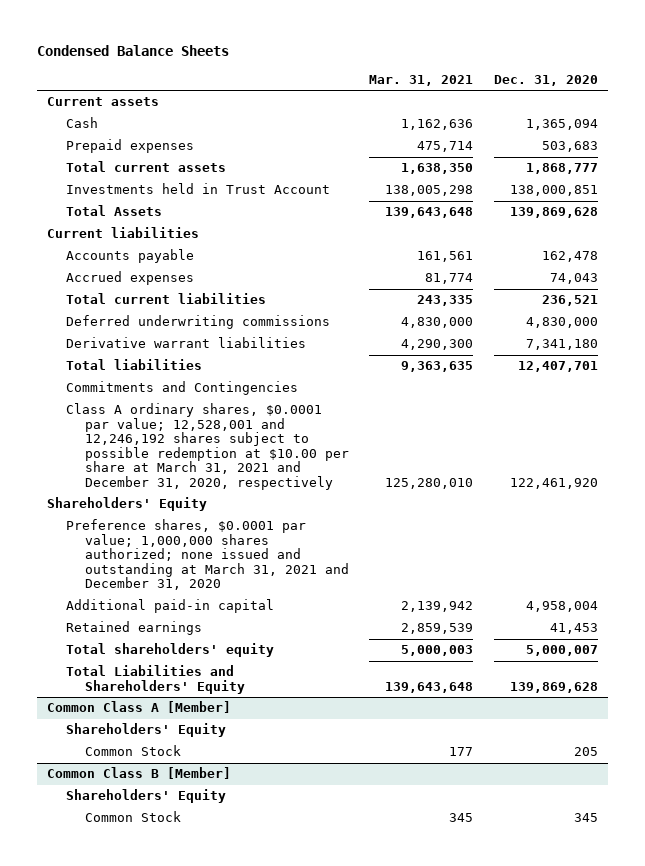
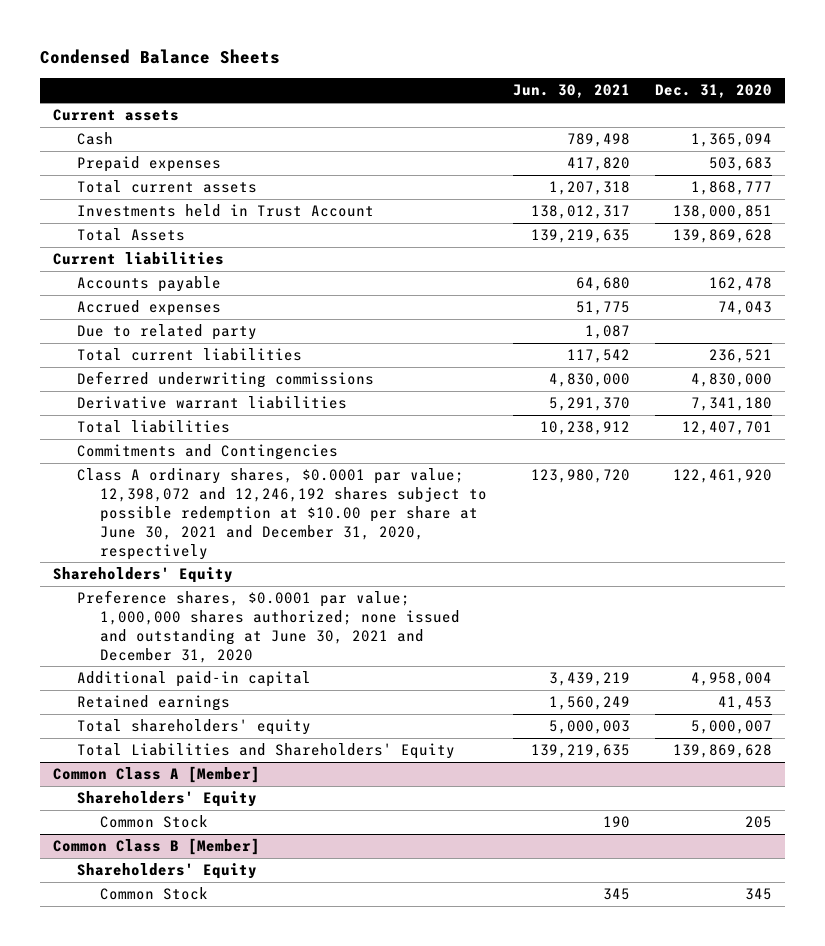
[369,74,474,86] Mar. 31, 2021 -> none
none -> [512,84,630,99] Jun. 30, 2021
none -> [76,324,257,341] Due to related party
[65,403,349,490] Class A ordinary shares, $0.0001 par value; 12,528,001 and 12,246,192 shares subject to possible redemption at $10.00 per share at March 31, 2021 and December 31, 2020, respectively -> [76,468,488,560] Class A ordinary shares, $0.0001 par value; 12,398,072 and 12,246,192 shares subject to possible redemption at $10.00 per share at June 30, 2021 and December 31, 2020, respectively
[65,519,349,591] Preference shares, $0.0001 par value; 1,000,000 shares authorized; none issued and outstanding at March 31, 2021 and December 31, 2020 -> [76,590,461,663] Preference shares, $0.0001 par value; 1,000,000 shares authorized; none issued and outstanding at June 30, 2021 and December 31, 2020

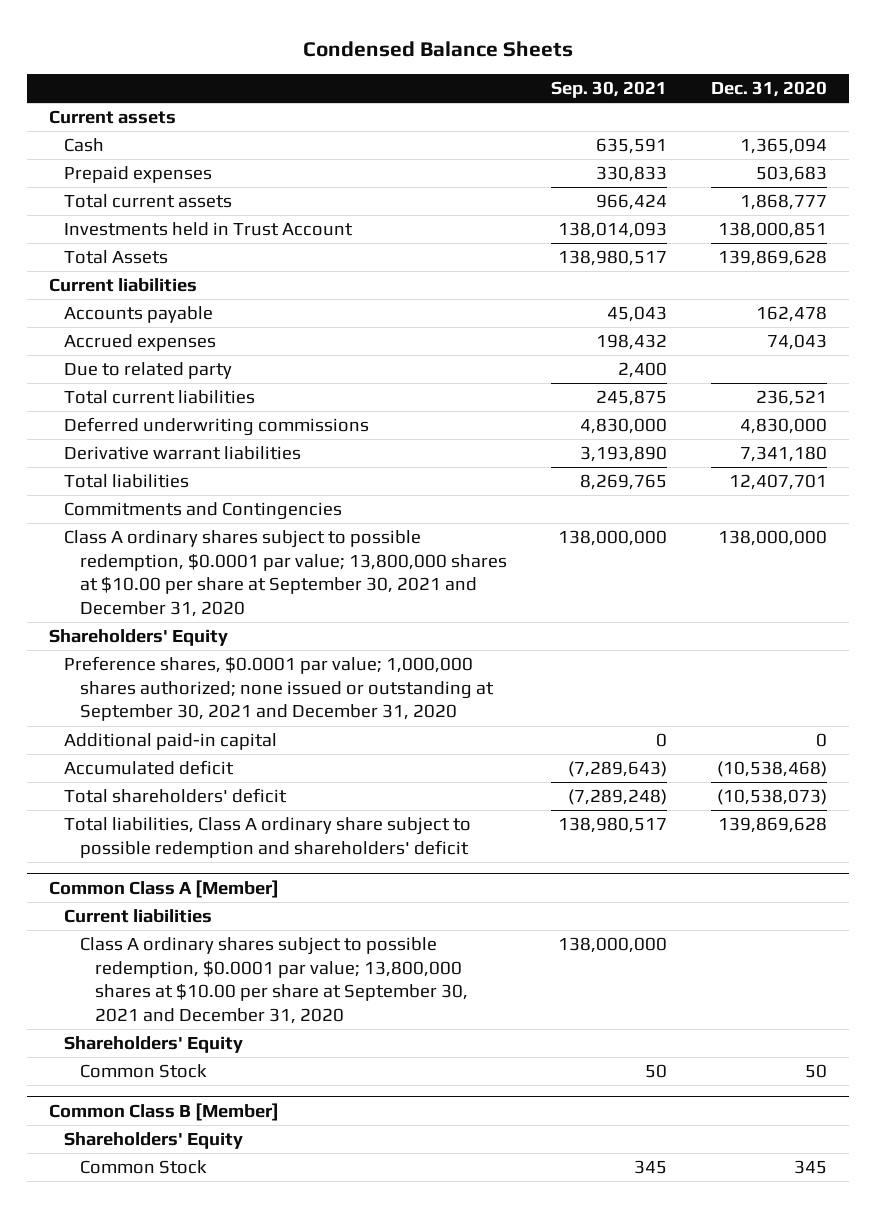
[512,84,630,99] Jun. 30, 2021 -> none
none -> [550,81,667,99] Sep. 30, 2021
[76,468,488,560] Class A ordinary shares, $0.0001 par value; 12,398,072 and 12,246,192 shares subject to possible redemption at $10.00 per share at June 30, 2021 and December 31, 2020, respectively -> [64,530,507,618] Class A ordinary shares subject to possible redemption, $0.0001 par value; 13,800,000 shares at $10.00 per share at September 30, 2021 and December 31, 2020
[673,469,773,484] 122,461,920 -> [717,530,827,547] 138,000,000
[76,695,230,712] Retained earnings -> none
[76,590,461,663] Preference shares, $0.0001 par value; 1,000,000 shares authorized; none issued and outstanding at June 30, 2021 and December 31, 2020 -> [64,656,494,722] Preference shares, $0.0001 par value; 1,000,000 shares authorized; none issued or outstanding at September 30, 2021 and December 31, 2020
[691,672,773,687] 4,958,004 -> [815,733,827,748] 0
none -> [64,760,235,776] Accumulated deficit
[76,719,311,736] Total shareholders' equity -> [64,788,288,804] Total shareholders' deficit
[691,720,773,735] 5,000,007 -> [716,789,827,806] (10,538,073)
[76,743,455,760] Total Liabilities and Shareholders' Equity -> [64,817,472,858] Total liabilities, Class A ordinary share subject to possible redemption and shareholders' deficit
none -> [64,909,213,924] Current liabilities
none -> [79,937,468,1025] Class A ordinary shares subject to possible redemption, $0.0001 par value; 13,800,000 shares at $10.00 per share at September 30, 2021 and December 31, 2020
[745,816,773,829] 205 -> [804,1064,827,1079] 50

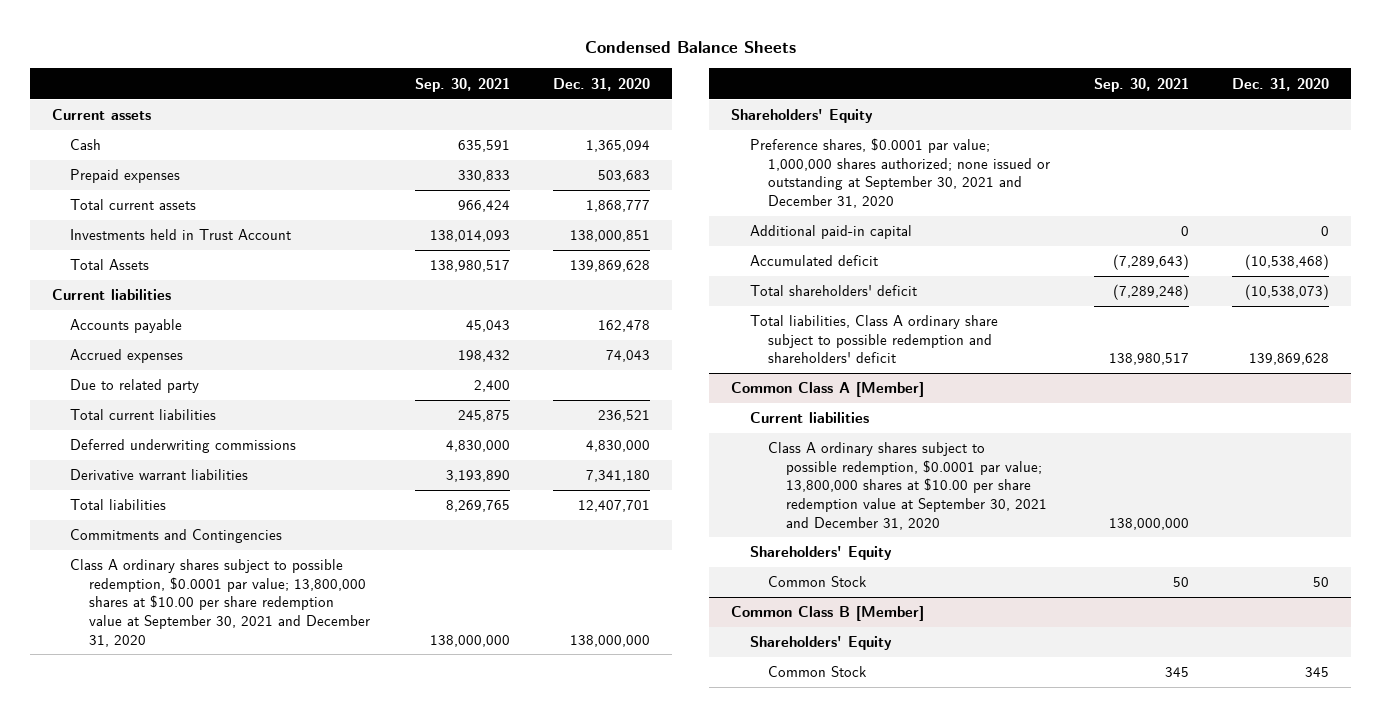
[64,530,507,618] Class A ordinary shares subject to possible redemption, $0.0001 par value; 13,800,000 shares at $10.00 per share at September 30, 2021 and December 31, 2020 -> [70,559,370,647] Class A ordinary shares subject to possible redemption, $0.0001 par value; 13,800,000 shares at $10.00 per share redemption value at September 30, 2021 and December 31, 2020
[79,937,468,1025] Class A ordinary shares subject to possible redemption, $0.0001 par value; 13,800,000 shares at $10.00 per share at September 30, 2021 and December 31, 2020 -> [767,442,1048,530] Class A ordinary shares subject to possible redemption, $0.0001 par value; 13,800,000 shares at $10.00 per share redemption value at September 30, 2021 and December 31, 2020

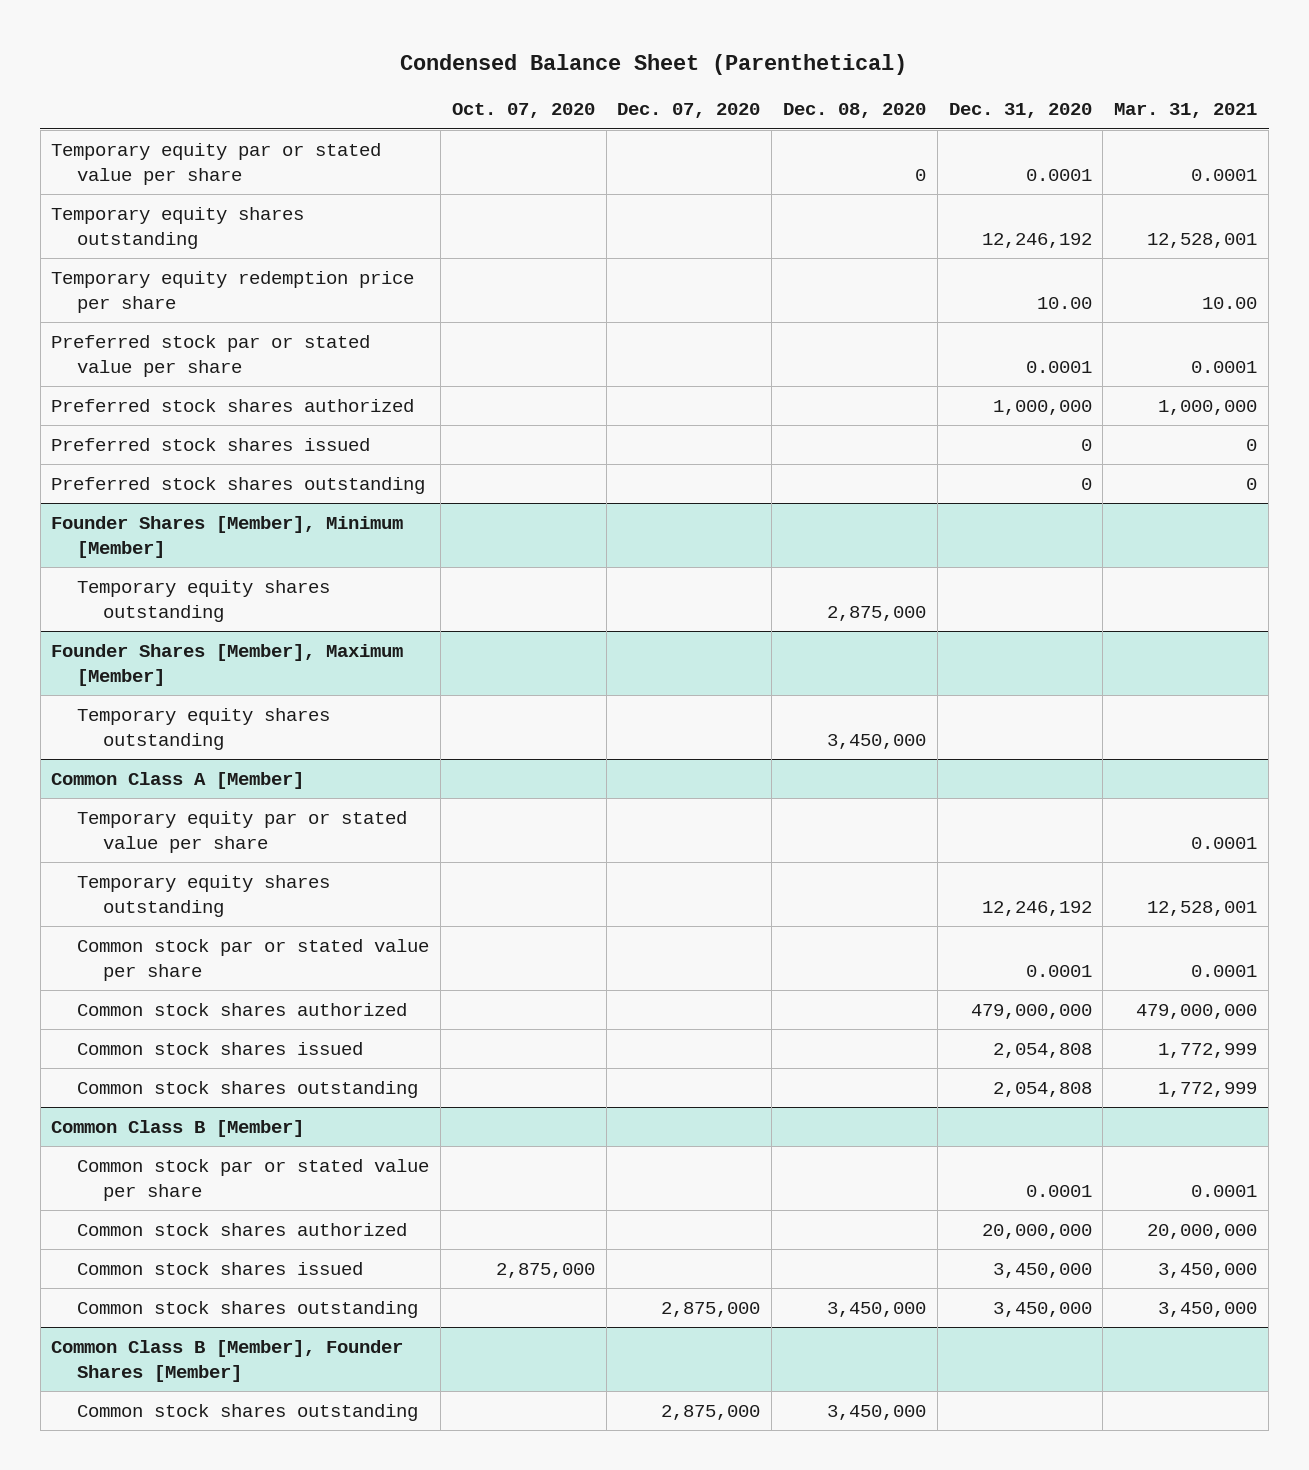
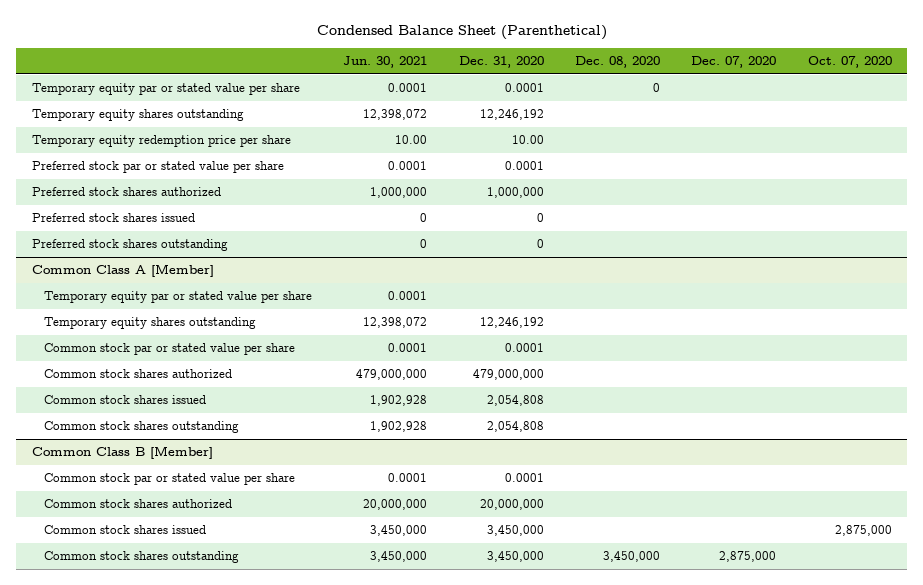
[1114,103,1258,119] Mar. 31, 2021 -> none
none -> [343,55,428,68] Jun. 30, 2021
[51,516,404,558] Founder Shares [Member], Minimum [Member] -> none
[77,580,331,622] Temporary equity shares outstanding -> none
[51,644,404,686] Founder Shares [Member], Maximum [Member] -> none
[77,708,331,750] Temporary equity shares outstanding -> none
[51,1340,404,1382] Common Class B [Member], Founder Shares [Member] -> none
[77,1404,419,1422] Common stock shares outstanding -> none

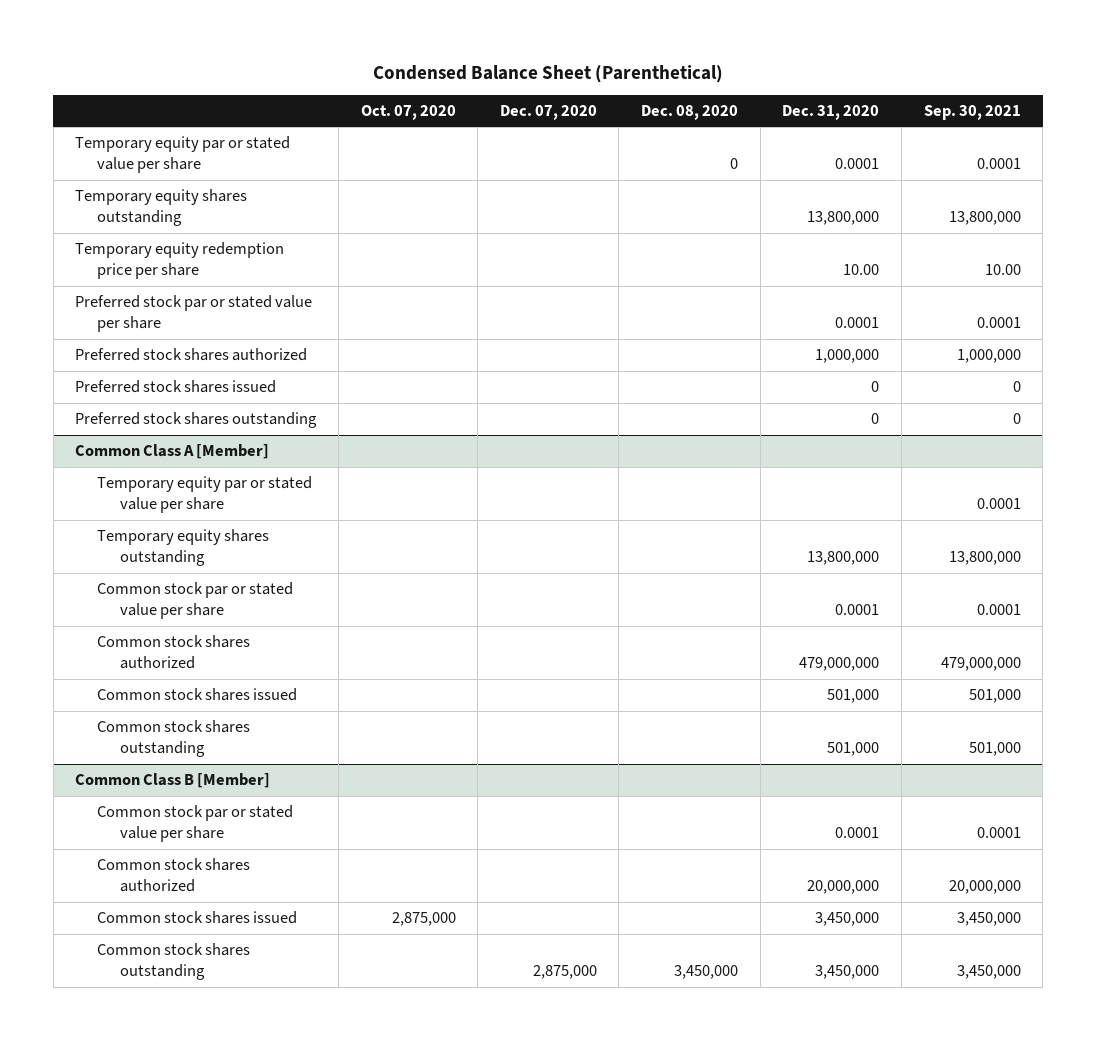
[343,55,428,68] Jun. 30, 2021 -> none
none -> [923,105,1021,121] Sep. 30, 2021
[479,109,544,121] 12,246,192 -> [807,211,880,226] 13,800,000
[479,317,544,329] 12,246,192 -> [807,551,880,566] 13,800,000
[486,395,544,407] 2,054,808 -> [827,689,880,704] 501,000
[486,421,544,433] 2,054,808 -> [827,742,880,757] 501,000

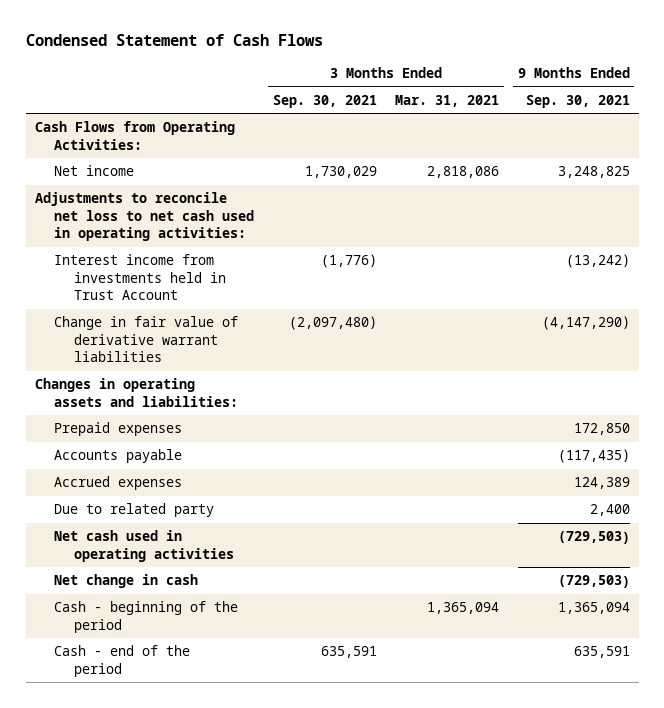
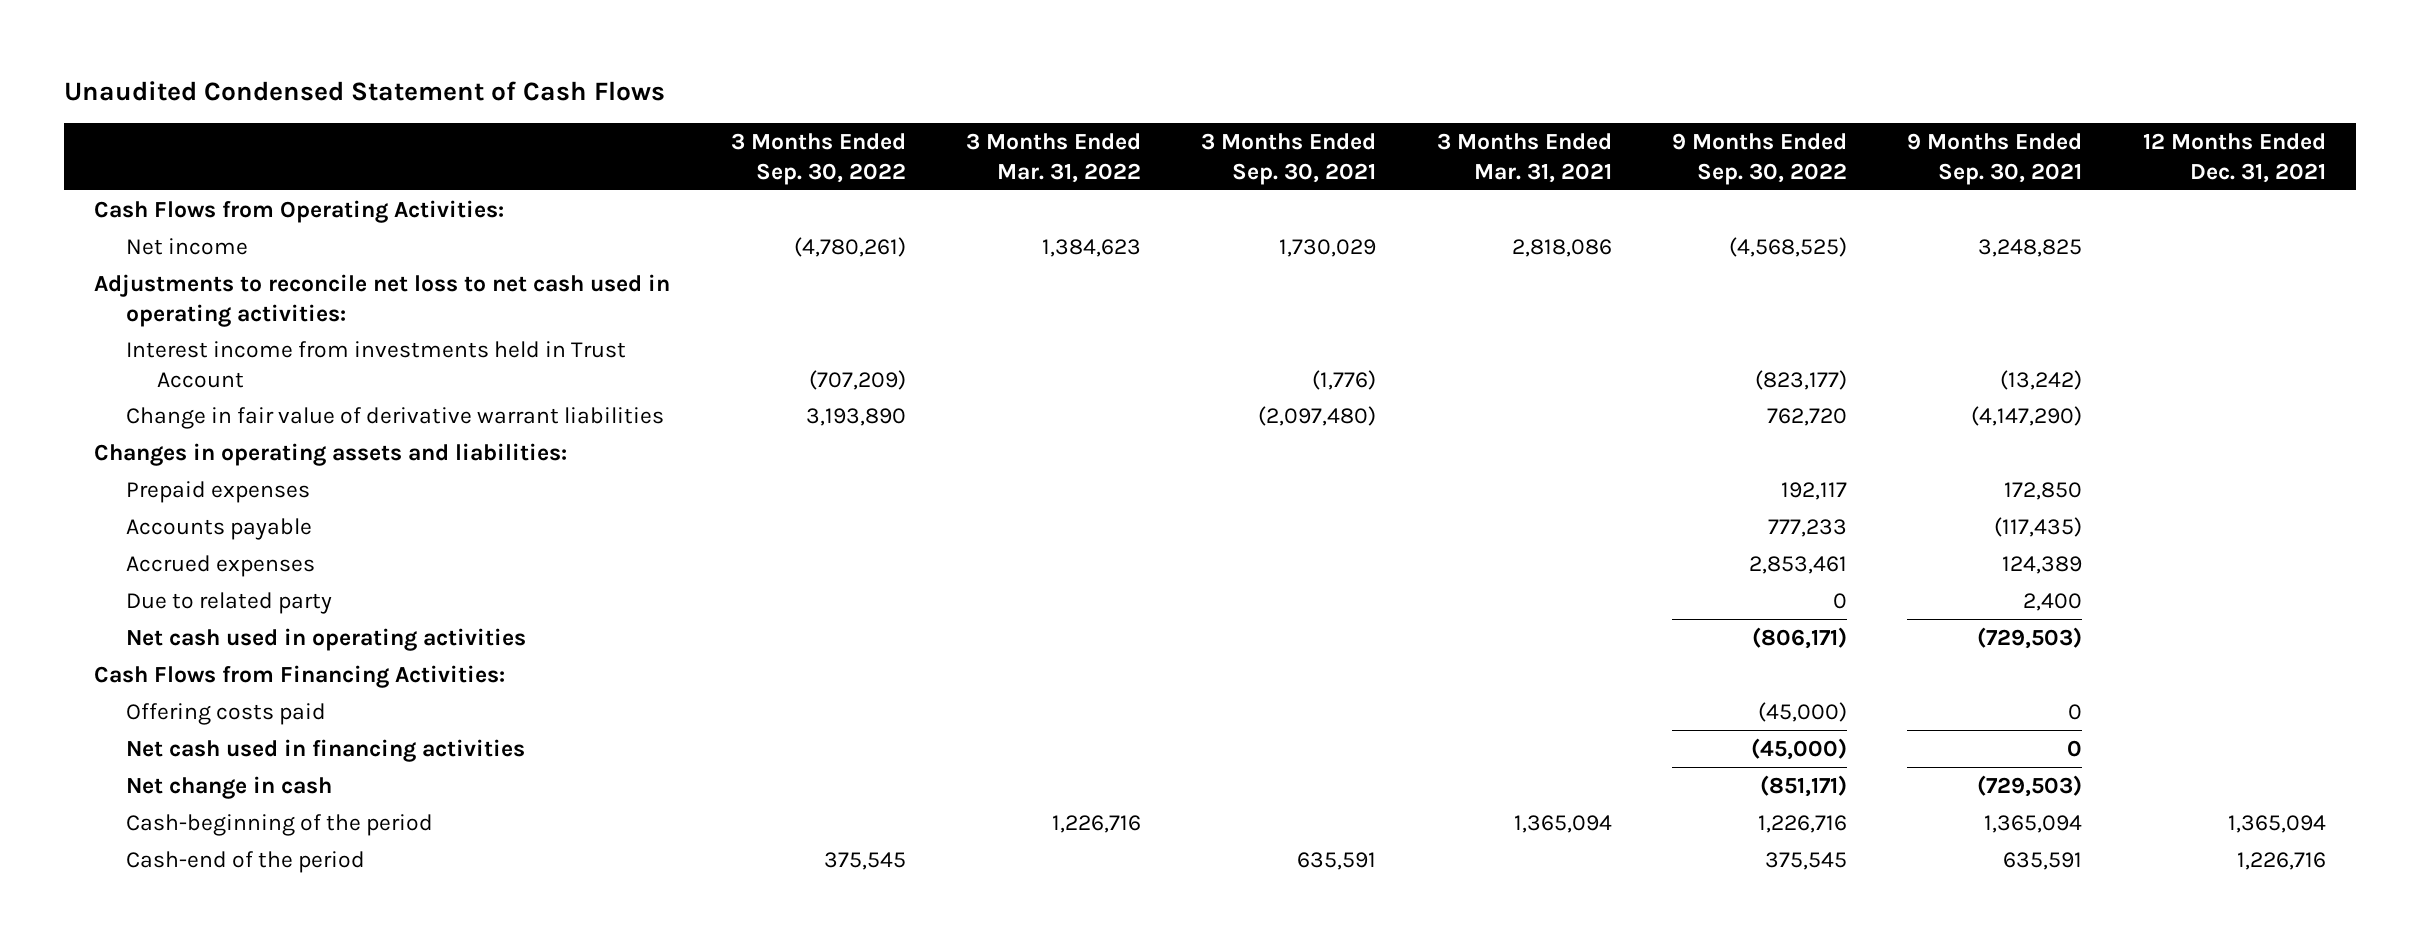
[25,34,323,47] Condensed Statement of Cash Flows -> [64,81,666,102] Unaudited Condensed Statement of Cash Flows
none -> [730,132,906,185] 3 Months Ended Sep. 30, 2022
none -> [966,132,1142,183] 3 Months Ended Mar. 31, 2022
none -> [1671,132,1847,185] 9 Months Ended Sep. 30, 2022
none -> [2142,132,2326,183] 12 Months Ended Dec. 31, 2021
none -> [94,664,506,688] Cash Flows from Financing Activities:
none -> [125,702,326,725] Offering costs paid
none -> [125,738,525,762] Net cash used in financing activities
[54,601,239,633] Cash - beginning of the period -> [125,813,433,836] Cash-beginning of the period
[54,645,191,677] Cash - end of the period -> [125,850,365,873] Cash-end of the period

